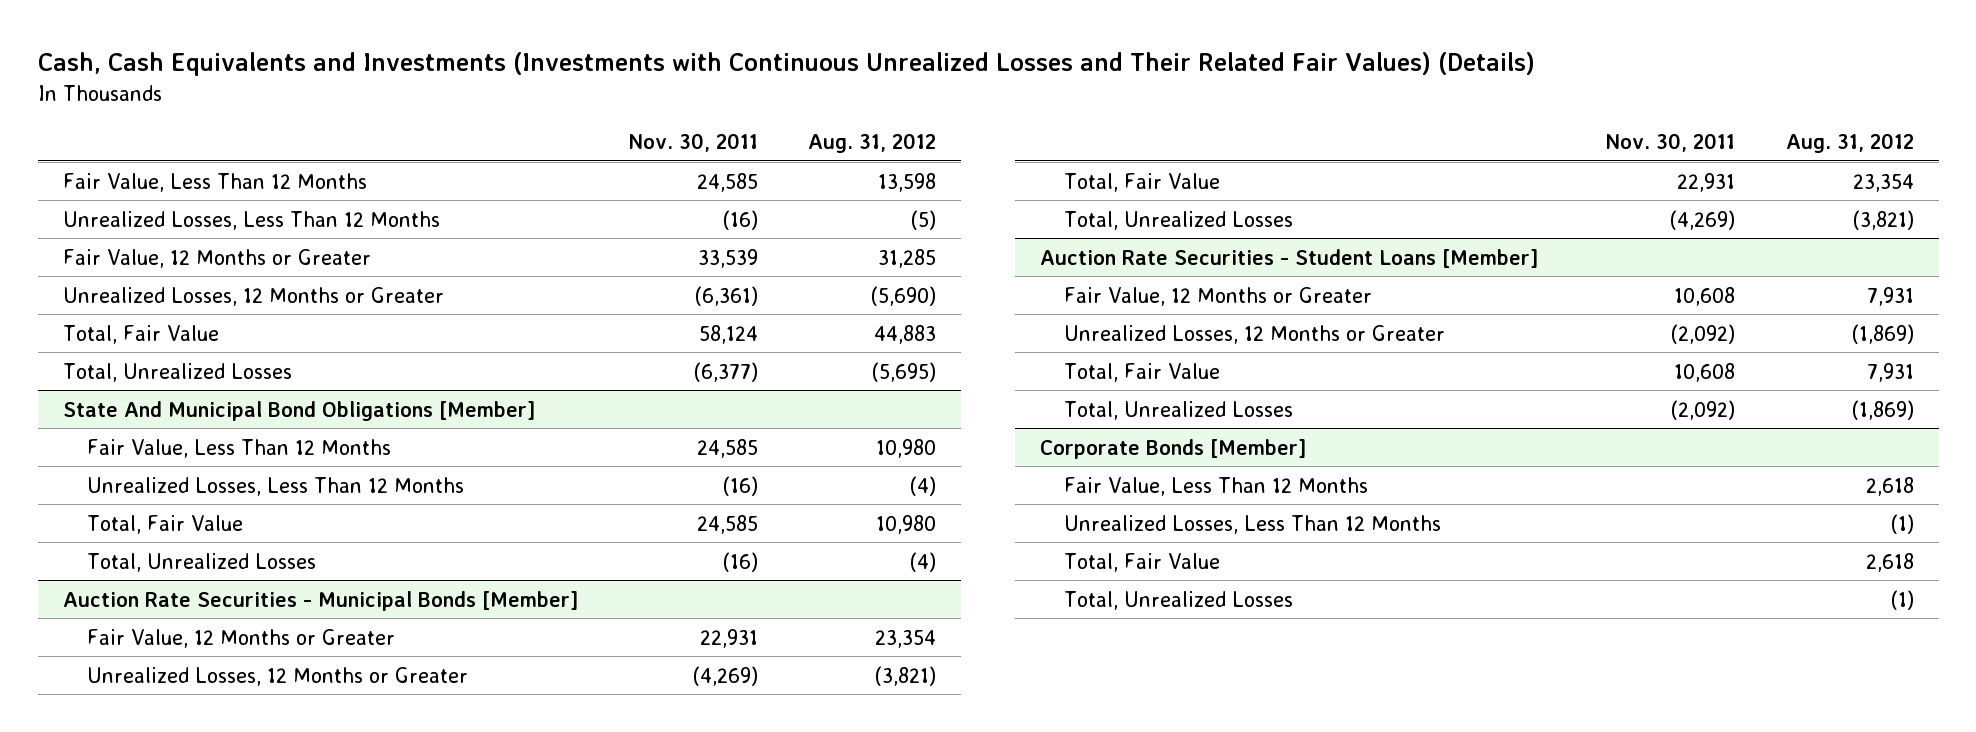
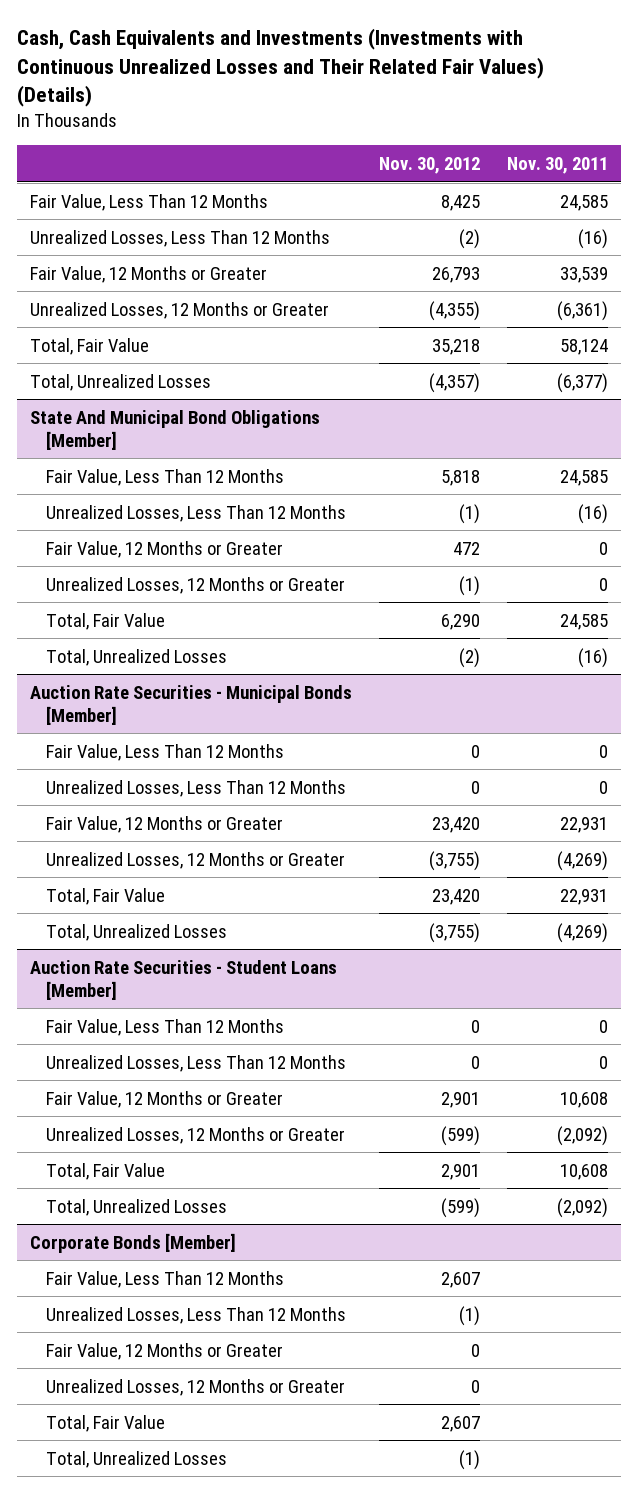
[807,132,936,153] Aug. 31, 2012 -> none
none -> [378,157,480,175] Nov. 30, 2012
none -> [45,540,283,558] Fair Value, 12 Months or Greater
none -> [45,576,345,594] Unrealized Losses, 12 Months or Greater
none -> [45,743,284,761] Fair Value, Less Than 12 Months
none -> [45,779,346,797] Unrealized Losses, Less Than 12 Months
none -> [45,1018,284,1036] Fair Value, Less Than 12 Months
none -> [45,1054,346,1072] Unrealized Losses, Less Than 12 Months
none -> [45,1342,283,1360] Fair Value, 12 Months or Greater
none -> [45,1378,345,1396] Unrealized Losses, 12 Months or Greater

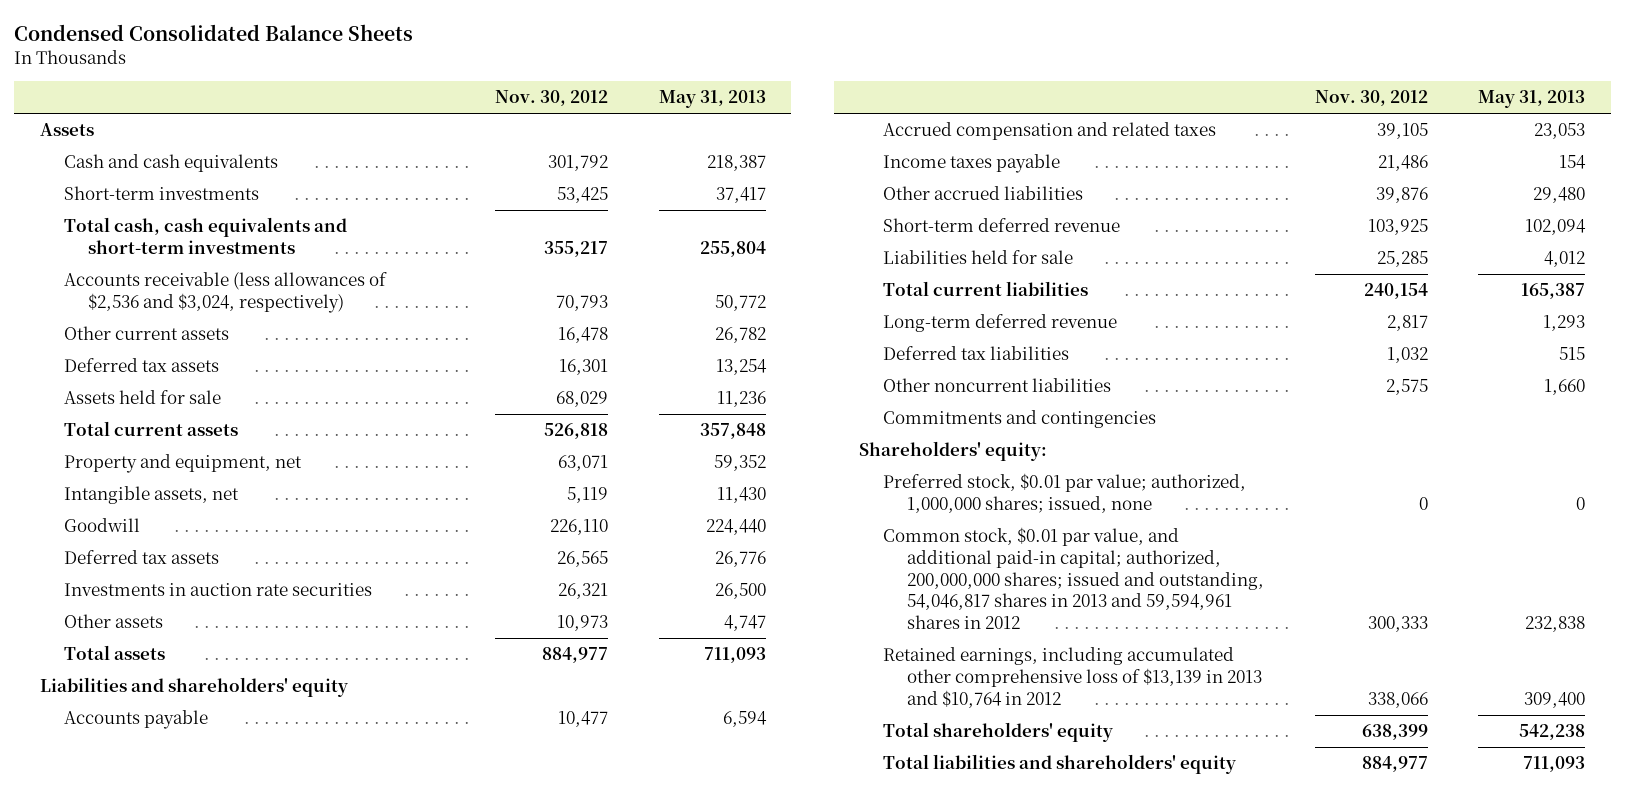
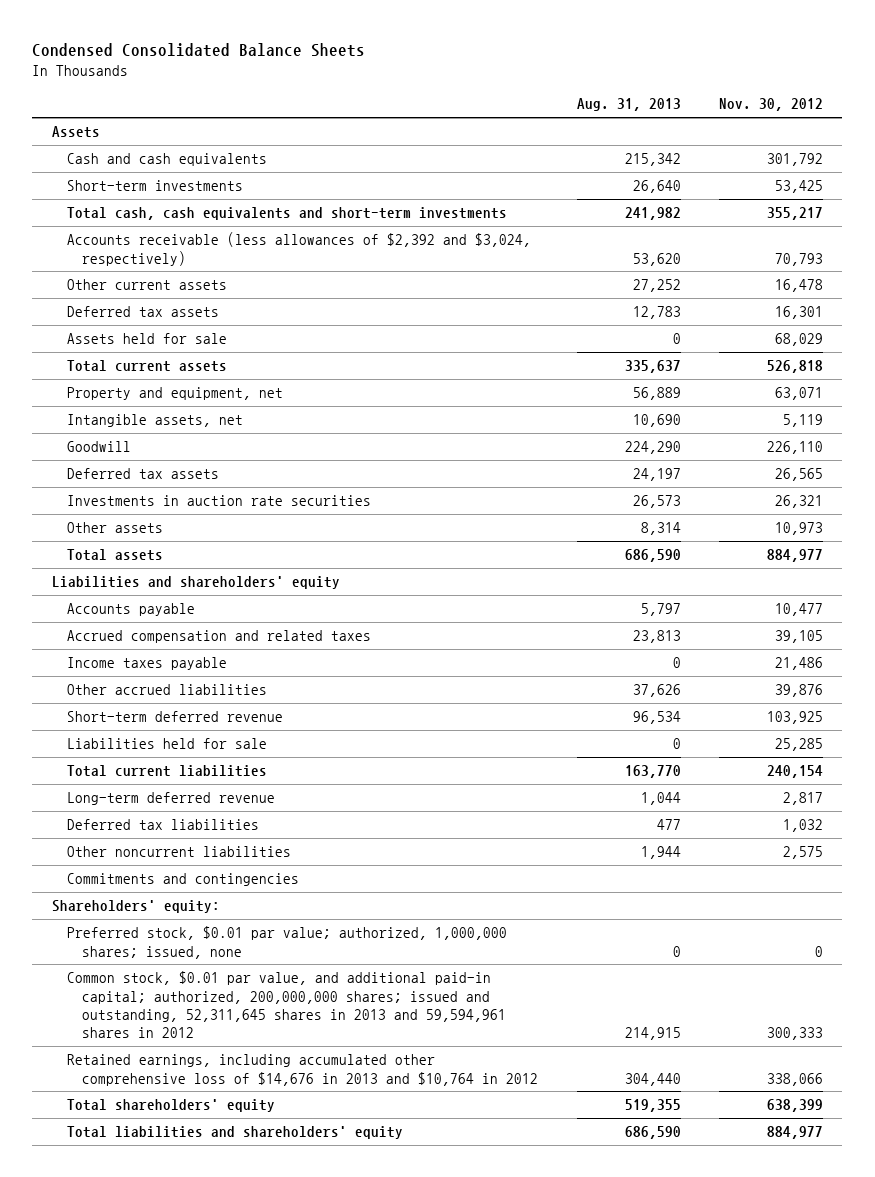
[658,90,766,109] May 31, 2013 -> none
none -> [576,98,681,112] Aug. 31, 2013
[63,272,387,314] Accounts receivable (less allowances of $2,536 and $3,024, respectively) -> [67,232,532,266] Accounts receivable (less allowances of $2,392 and $3,024, respectively)
[883,527,1265,630] Common stock, $0.01 par value, and additional paid-in capital; authorized, 200,000,000 shares; issued and outstanding, 54,046,817 shares in 2013 and 59,594,961 shares in 2012 -> [67,971,507,1039] Common stock, $0.01 par value, and additional paid-in capital; authorized, 200,000,000 shares; issued and outstanding, 52,311,645 shares in 2013 and 59,594,961 shares in 2012
[883,647,1263,708] Retained earnings, including accumulated other comprehensive loss of $13,139 in 2013 and $10,764 in 2012 -> [67,1054,539,1086] Retained earnings, including accumulated other comprehensive loss of $14,676 in 2013 and $10,764 in 2012

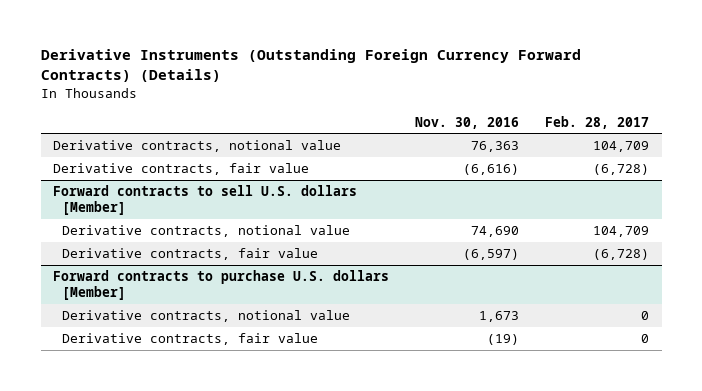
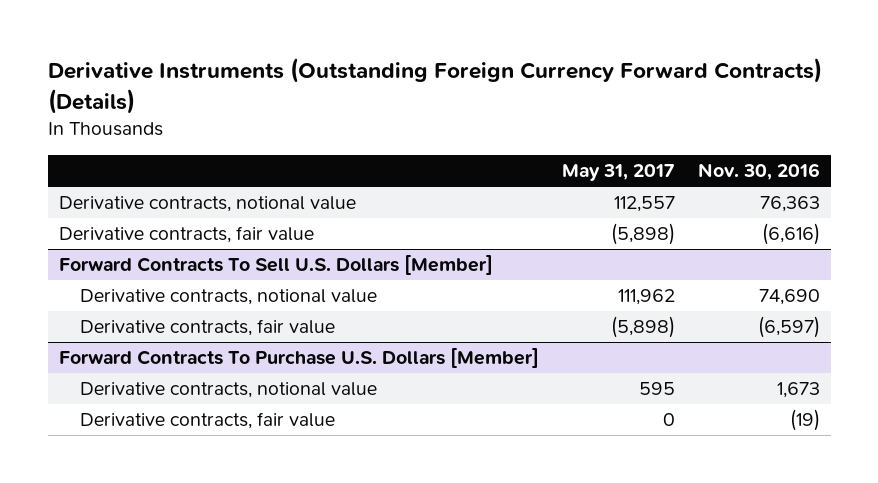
[544,115,649,129] Feb. 28, 2017 -> none
none -> [561,164,675,182] May 31, 2017
[53,185,358,215] Forward contracts to sell U.S. dollars [Member] -> [58,254,493,276] Forward Contracts To Sell U.S. Dollars [Member]
[53,270,390,300] Forward contracts to purchase U.S. dollars [Member] -> [58,347,539,369] Forward Contracts To Purchase U.S. Dollars [Member]

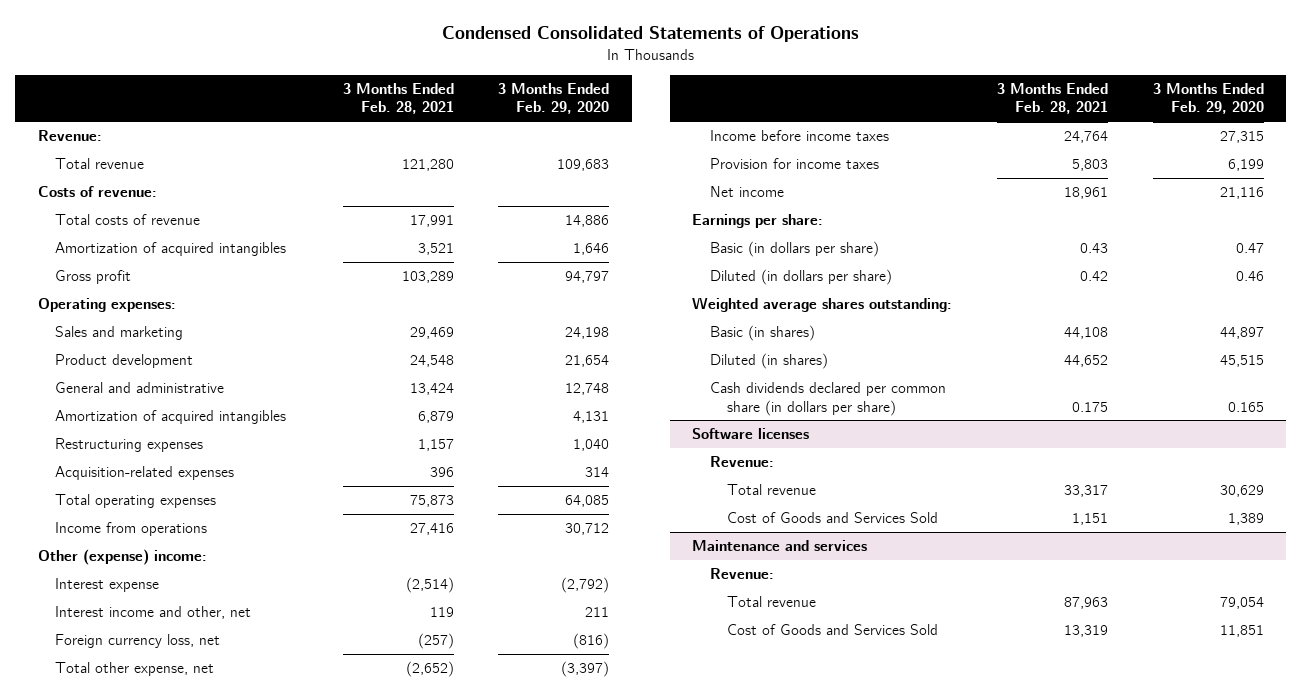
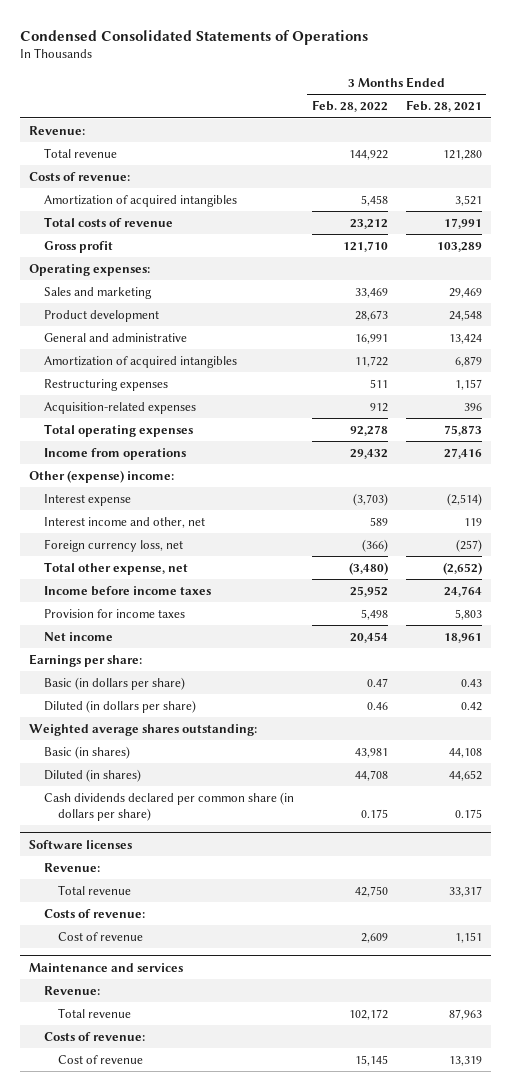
[498,82,610,115] 3 Months Ended Feb. 29, 2020 -> none
none -> [311,100,388,113] Feb. 28, 2022
[55,214,201,226] Total costs of revenue -> [43,216,173,227] Total costs of revenue
none -> [43,908,145,918] Costs of revenue:
[727,512,939,524] Cost of Goods and Services Sold -> [57,931,143,941] Cost of revenue
none -> [43,1031,145,1041] Costs of revenue:
[727,624,939,636] Cost of Goods and Services Sold -> [57,1054,143,1064] Cost of revenue

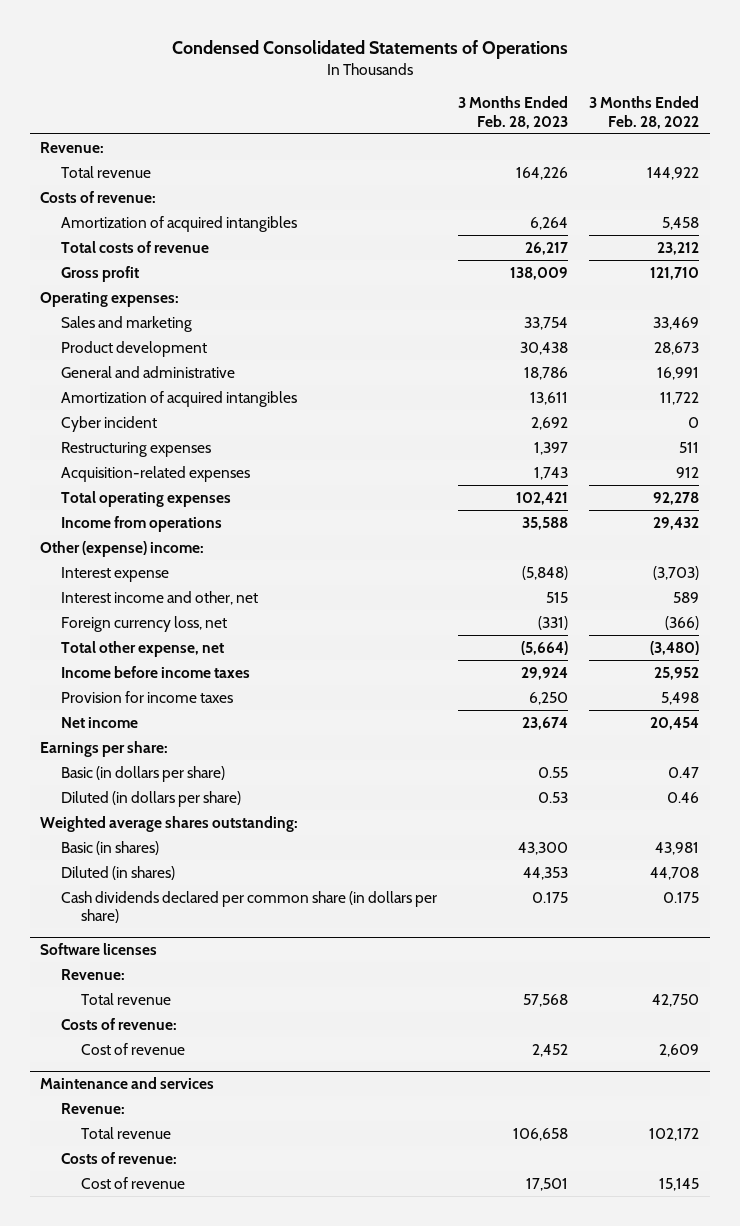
[405,100,482,113] Feb. 28, 2021 -> none
none -> [458,96,569,129] 3 Months Ended Feb. 28, 2023
none -> [60,415,157,432] Cyber incident

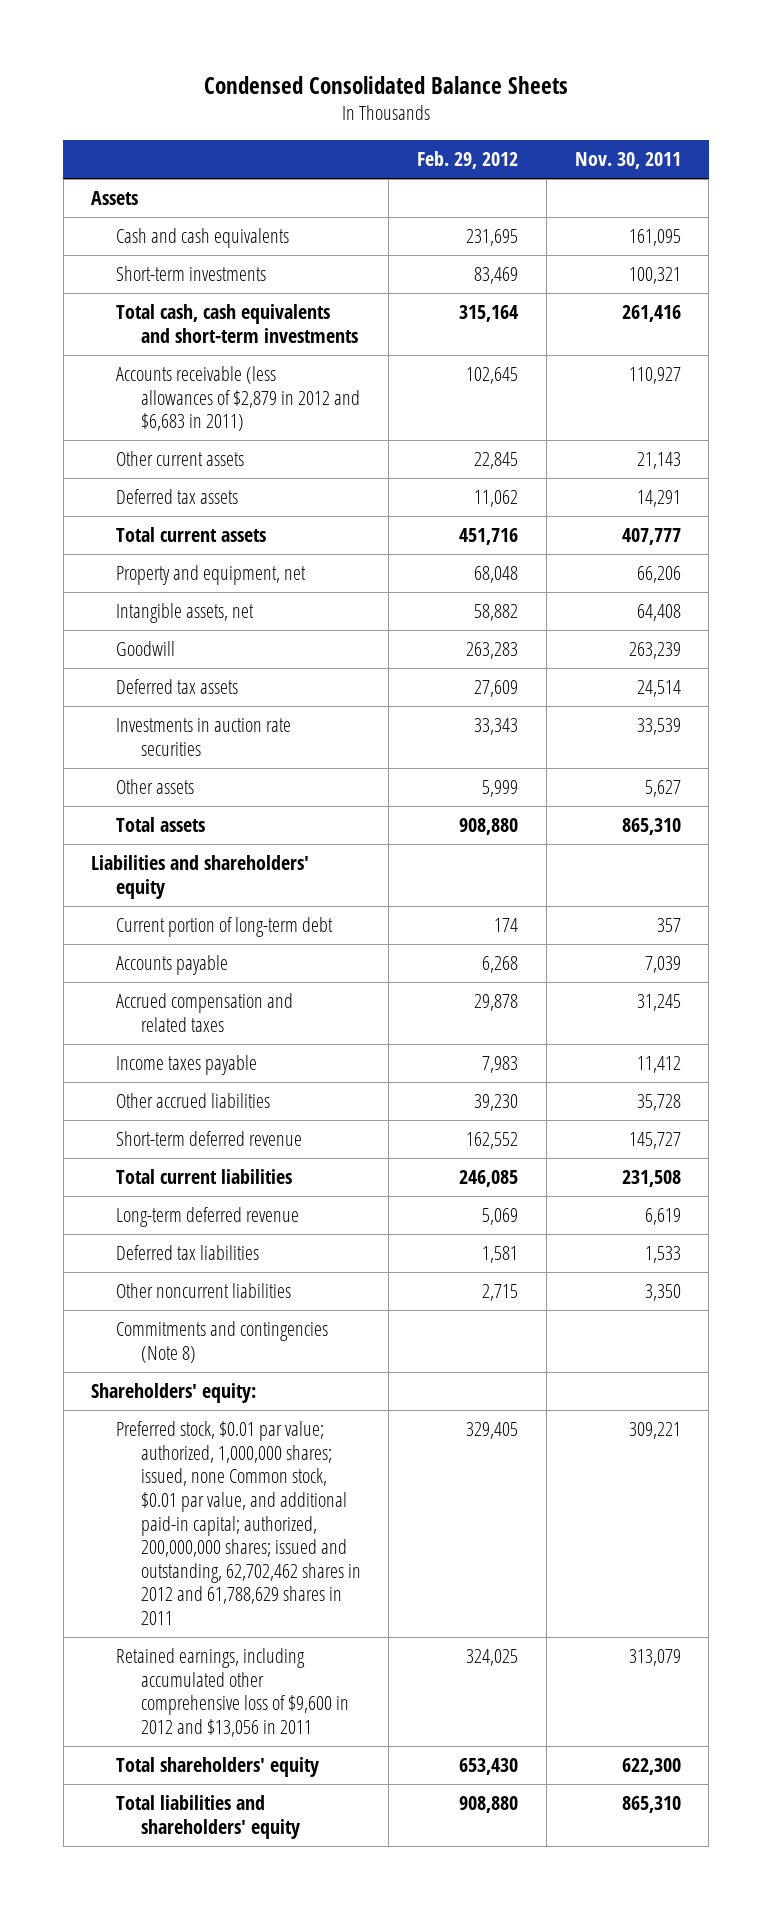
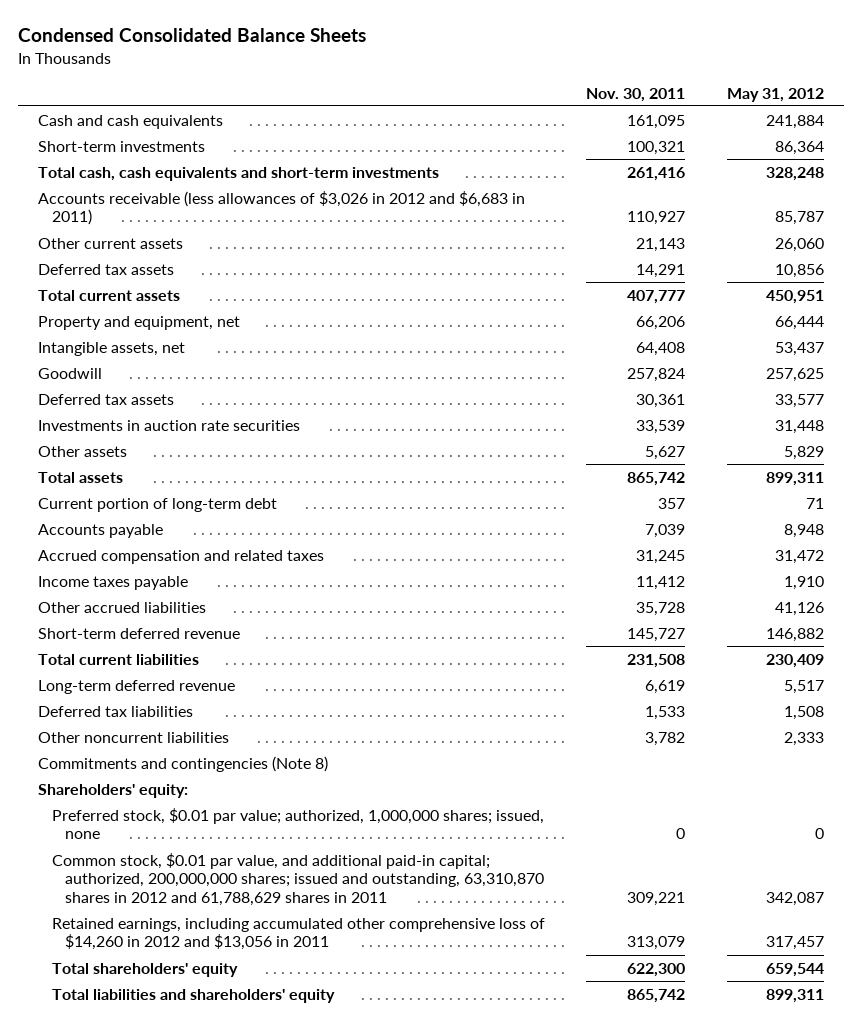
[417,151,519,170] Feb. 29, 2012 -> none
none -> [726,87,824,102] May 31, 2012
[91,191,139,206] Assets -> none
[116,366,360,432] Accounts receivable (less allowances of $2,879 in 2012 and $6,683 in 2011) -> [38,190,526,226] Accounts receivable (less allowances of $3,026 in 2012 and $6,683 in 2011)
[628,642,681,660] 263,239 -> [627,367,686,382] 257,824
[636,680,681,698] 24,514 -> [636,393,686,408] 30,361
[91,855,310,899] Liabilities and shareholders' equity -> none
[621,818,681,836] 865,310 -> [627,471,686,486] 865,742
[644,1284,681,1302] 3,350 -> [645,731,686,746] 3,782
[116,1421,361,1626] Preferred stock, $0.01 par value; authorized, 1,000,000 shares; issued, none Common stock, $0.01 par value, and additional paid-in capital; authorized, 200,000,000 shares; issued and outstanding, 62,702,462 shares in 2012 and 61,788,629 shares in 2011 -> [51,807,544,840] Preferred stock, $0.01 par value; authorized, 1,000,000 shares; issued, none
[628,1422,681,1440] 309,221 -> [676,828,686,840] 0
none -> [51,852,545,906] Common stock, $0.01 par value, and additional paid-in capital; authorized, 200,000,000 shares; issued and outstanding, 63,310,870 shares in 2012 and 61,788,629 shares in 2011
[116,1648,349,1737] Retained earnings, including accumulated other comprehensive loss of $9,600 in 2012 and $13,056 in 2011 -> [51,917,545,951] Retained earnings, including accumulated other comprehensive loss of $14,260 in 2012 and $13,056 in 2011
[621,1796,681,1814] 865,310 -> [627,988,686,1003] 865,742

